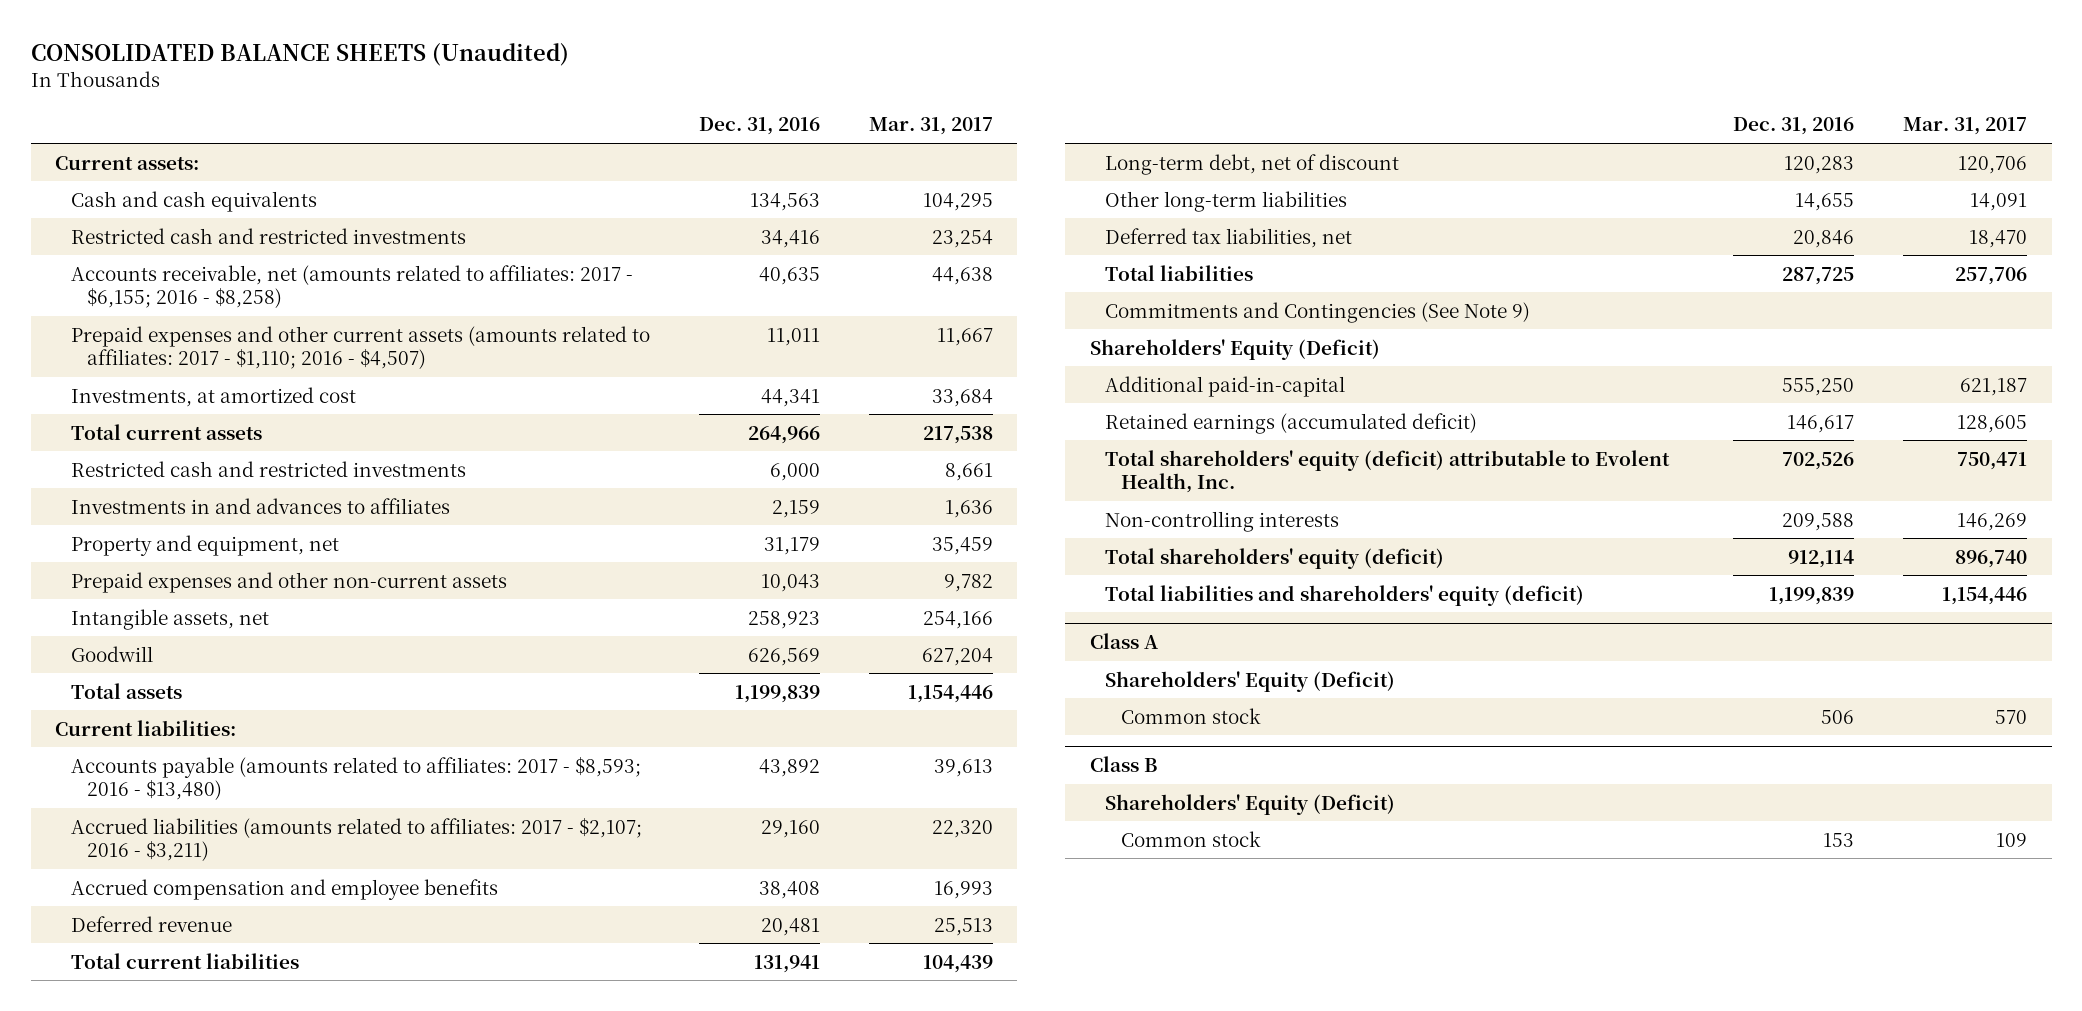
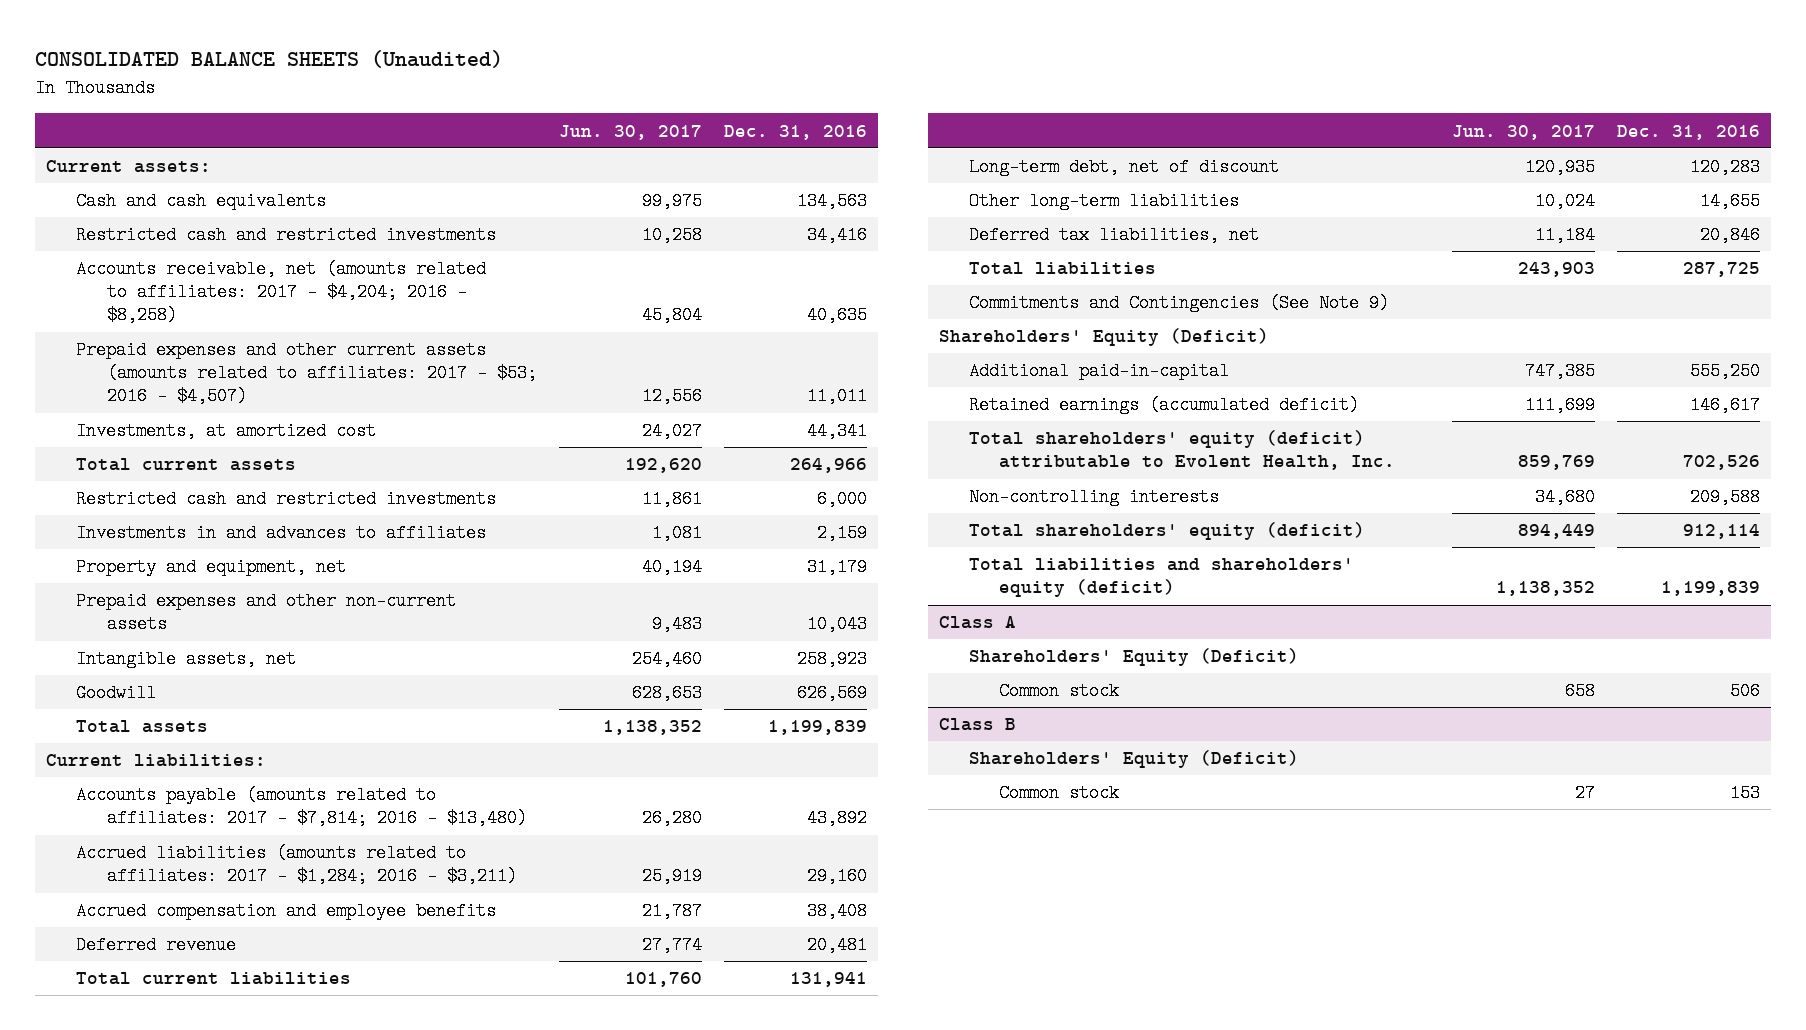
[868,117,993,136] Mar. 31, 2017 -> none
none -> [558,124,702,140] Jun. 30, 2017
[71,264,634,309] Accounts receivable, net (amounts related to affiliates: 2017 - $6,155; 2016 - $8,258) -> [76,260,487,325] Accounts receivable, net (amounts related to affiliates: 2017 - $4,204; 2016 - $8,258)
[71,325,651,370] Prepaid expenses and other current assets (amounts related to affiliates: 2017 - $1,110; 2016 - $4,507) -> [76,341,537,406] Prepaid expenses and other current assets (amounts related to affiliates: 2017 - $53; 2016 - $4,507)
[71,756,642,801] Accounts payable (amounts related to affiliates: 2017 - $8,593; 2016 - $13,480) -> [76,786,527,828] Accounts payable (amounts related to affiliates: 2017 - $7,814; 2016 - $13,480)
[71,817,643,862] Accrued liabilities (amounts related to affiliates: 2017 - $2,107; 2016 - $3,211) -> [76,844,517,886] Accrued liabilities (amounts related to affiliates: 2017 - $1,284; 2016 - $3,211)

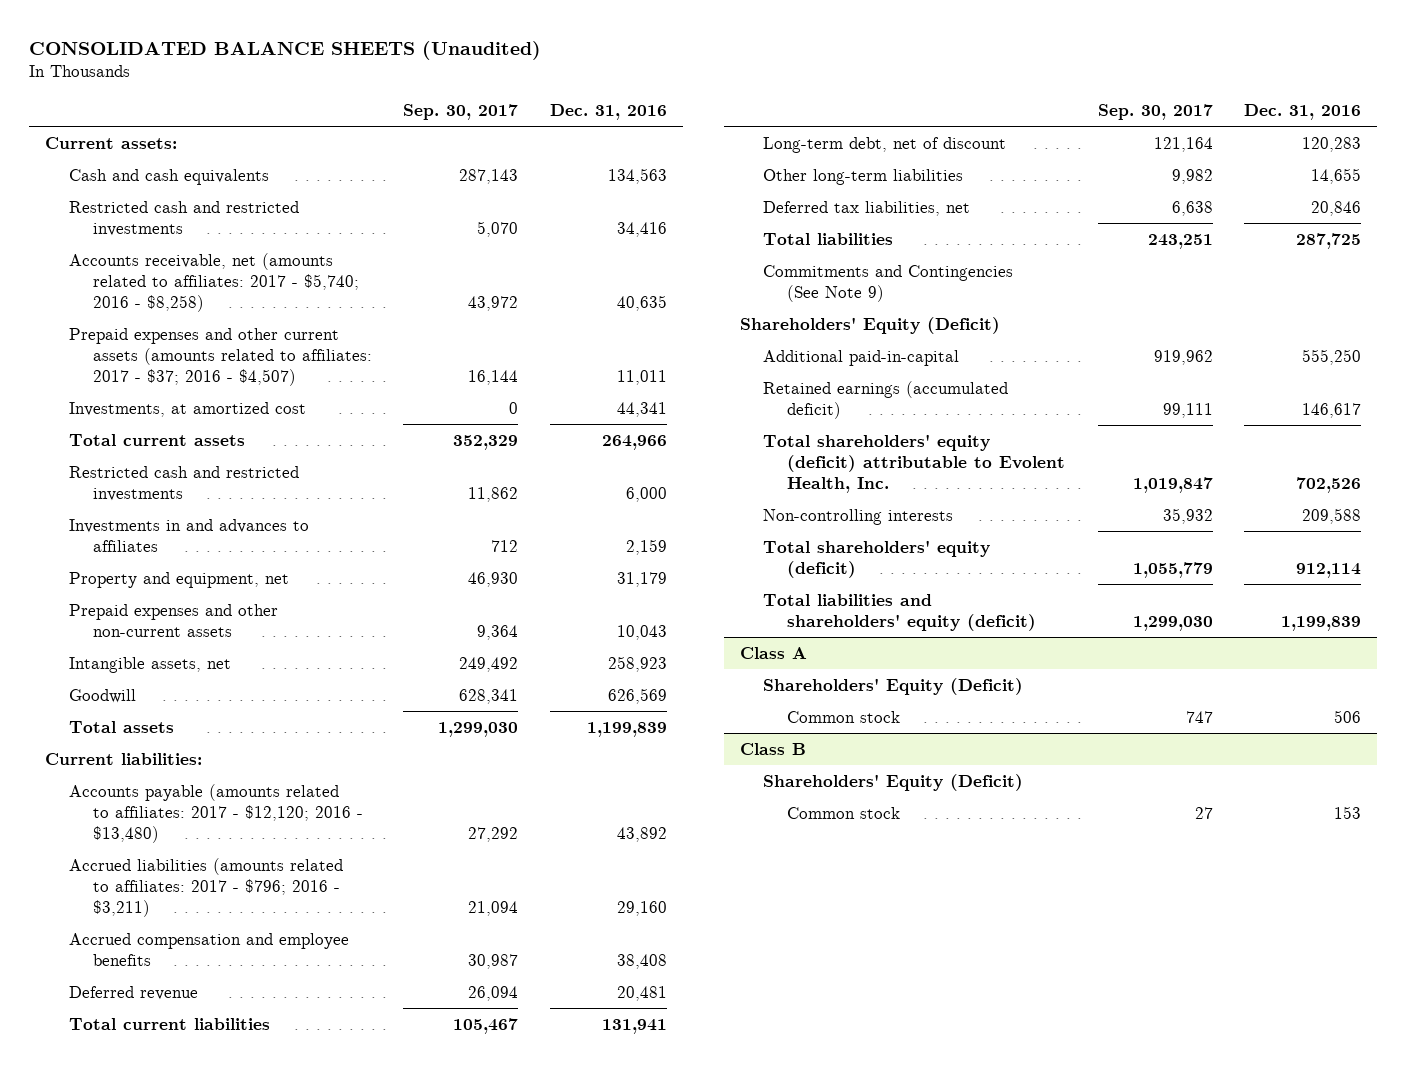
[558,124,702,140] Jun. 30, 2017 -> none
none -> [403,103,519,120] Sep. 30, 2017
[76,260,487,325] Accounts receivable, net (amounts related to affiliates: 2017 - $4,204; 2016 - $8,258) -> [68,252,359,312] Accounts receivable, net (amounts related to affiliates: 2017 - $5,740; 2016 - $8,258)
[76,341,537,406] Prepaid expenses and other current assets (amounts related to affiliates: 2017 - $53; 2016 - $4,507) -> [68,327,372,386] Prepaid expenses and other current assets (amounts related to affiliates: 2017 - $37; 2016 - $4,507)
[76,786,527,828] Accounts payable (amounts related to affiliates: 2017 - $7,814; 2016 - $13,480) -> [68,783,363,843] Accounts payable (amounts related to affiliates: 2017 - $12,120; 2016 - $13,480)
[76,844,517,886] Accrued liabilities (amounts related to affiliates: 2017 - $1,284; 2016 - $3,211) -> [68,857,343,917] Accrued liabilities (amounts related to affiliates: 2017 - $796; 2016 - $3,211)

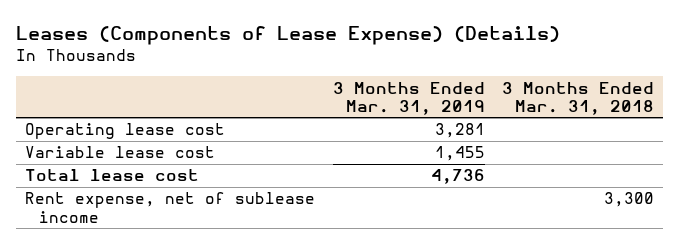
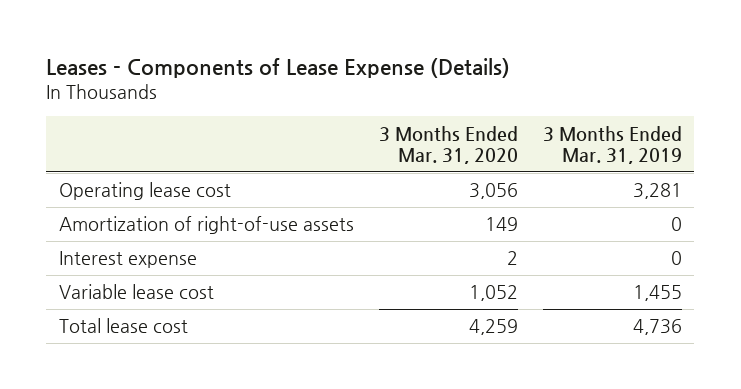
[15,25,560,45] Leases (Components of Lease Expense) (Details) -> [46,58,511,79] Leases - Components of Lease Expense (Details)
[502,81,655,115] 3 Months Ended Mar. 31, 2018 -> none
none -> [378,125,518,164] 3 Months Ended Mar. 31, 2020
none -> [58,216,354,235] Amortization of right-of-use assets
none -> [58,251,197,269] Interest expense
[24,192,315,223] Rent expense, net of sublease income -> none

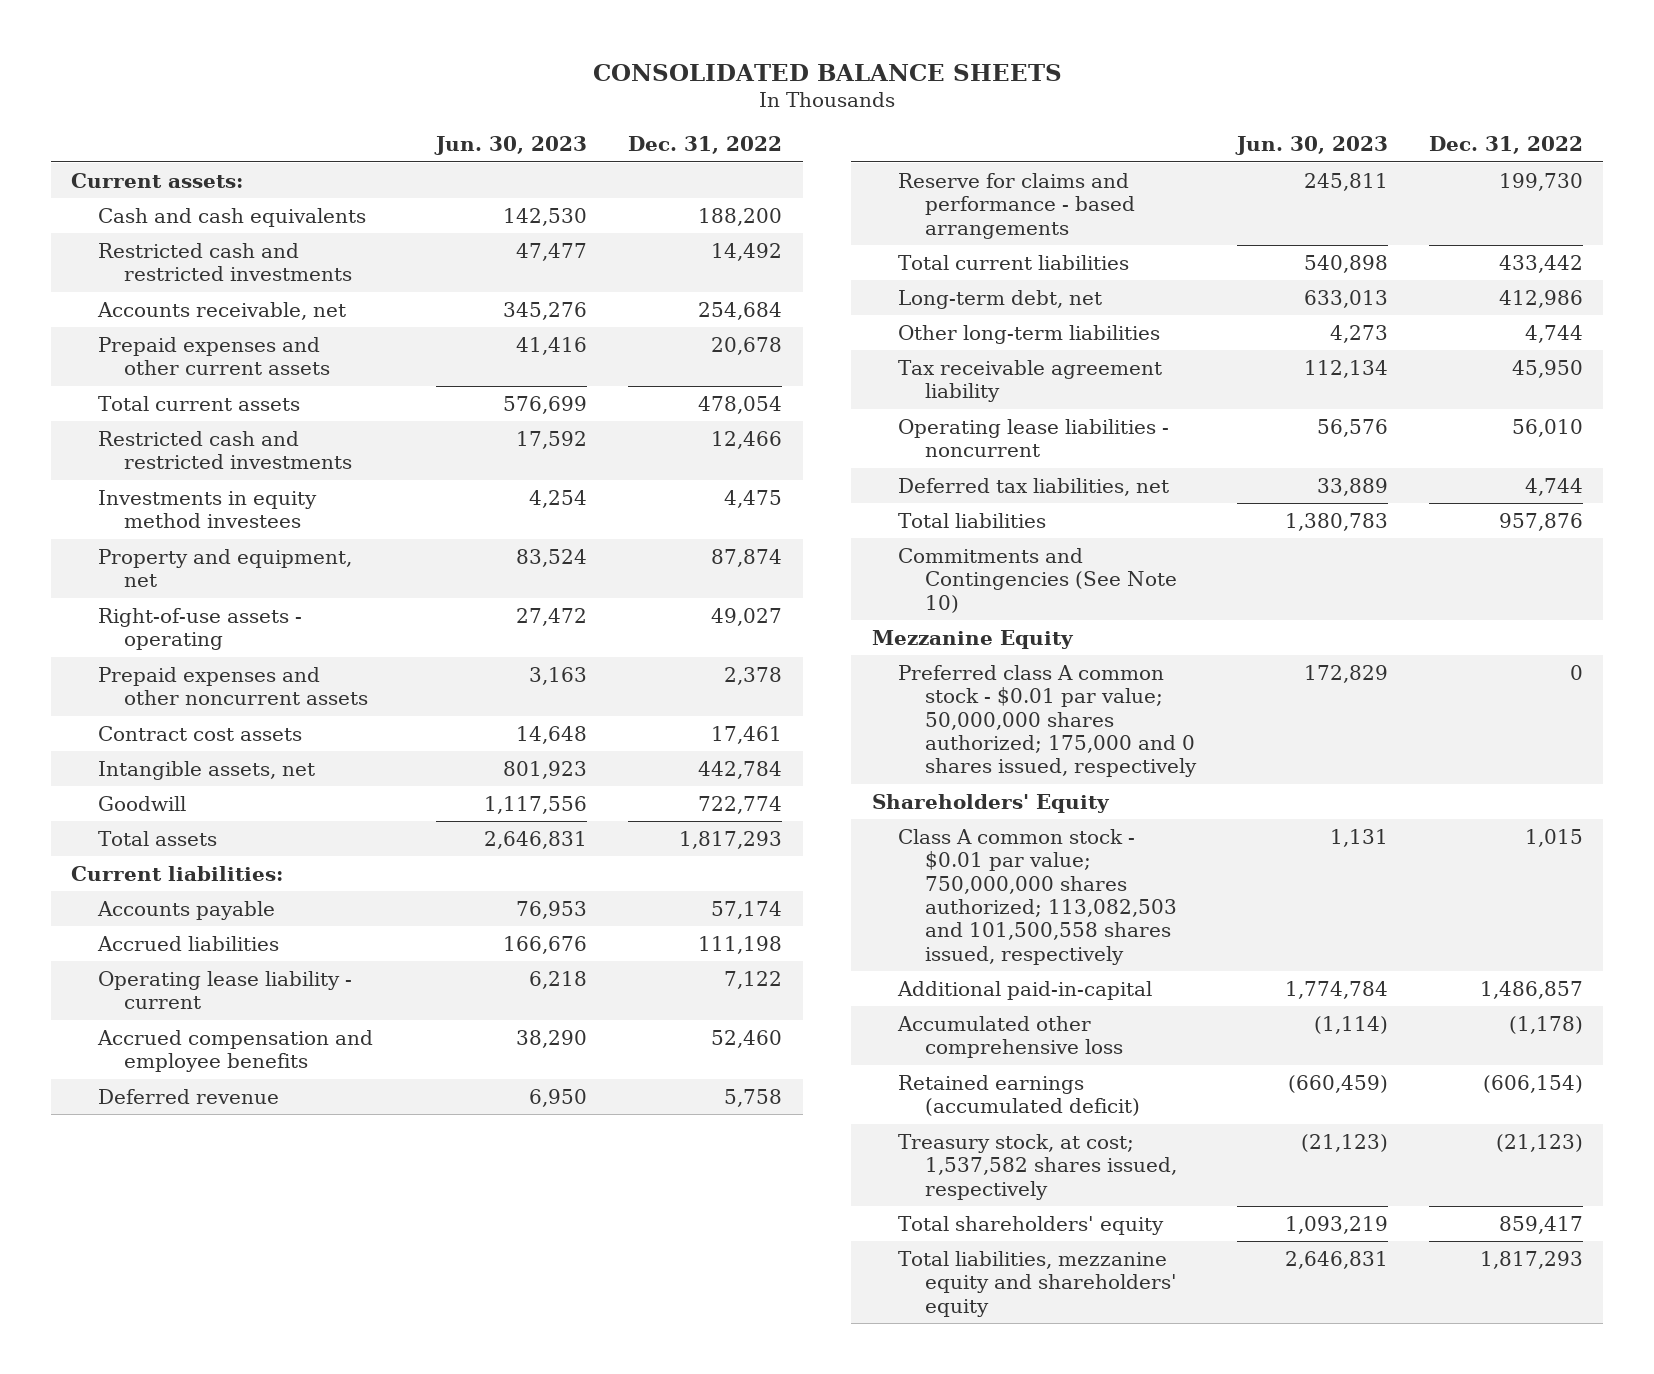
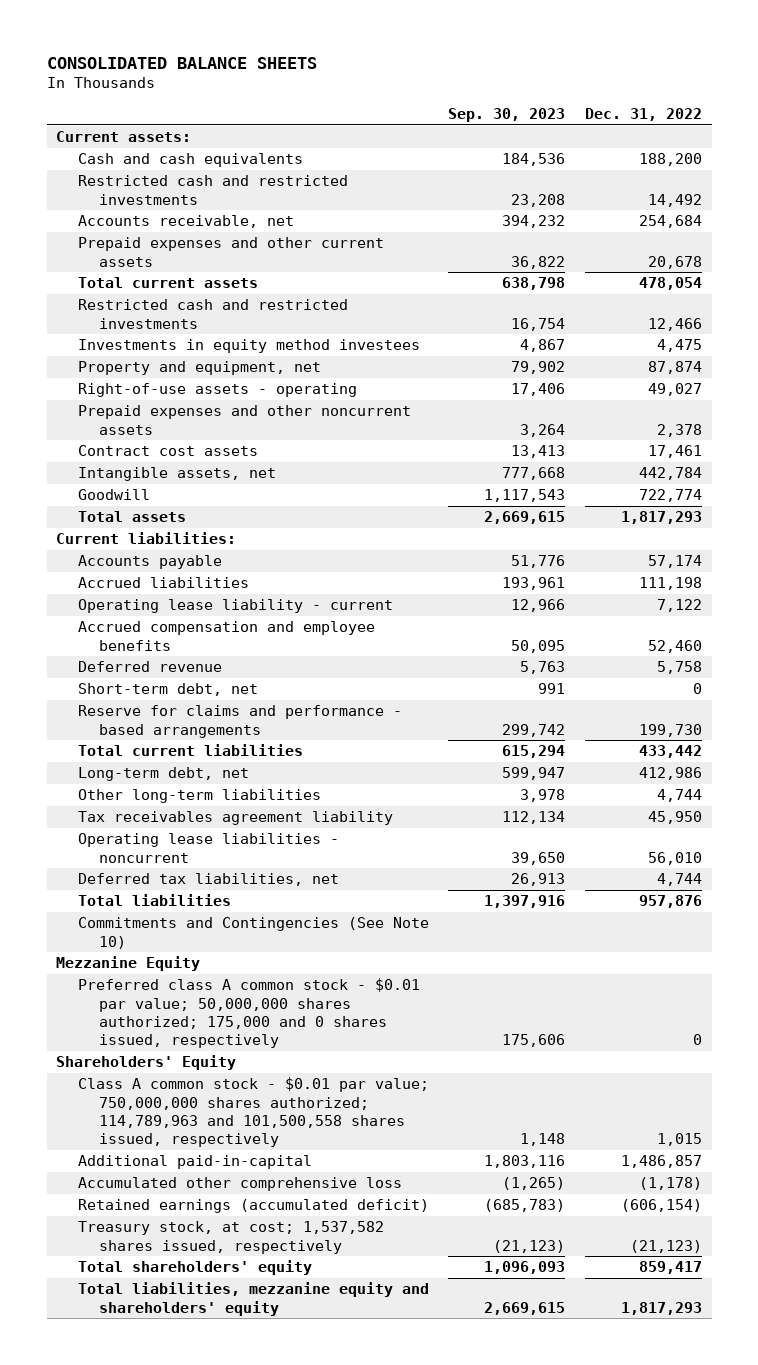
[434,136,588,156] Jun. 30, 2023 -> none
none -> [448,107,566,122] Sep. 30, 2023
none -> [77,683,258,697] Short-term debt, net
[898,359,1163,403] Tax receivable agreement liability -> [77,811,393,826] Tax receivables agreement liability
[898,828,1178,965] Class A common stock - $0.01 par value; 750,000,000 shares authorized; 113,082,503 and 101,500,558 shares issued, respectively -> [77,1077,429,1147] Class A common stock - $0.01 par value; 750,000,000 shares authorized; 114,789,963 and 101,500,558 shares issued, respectively

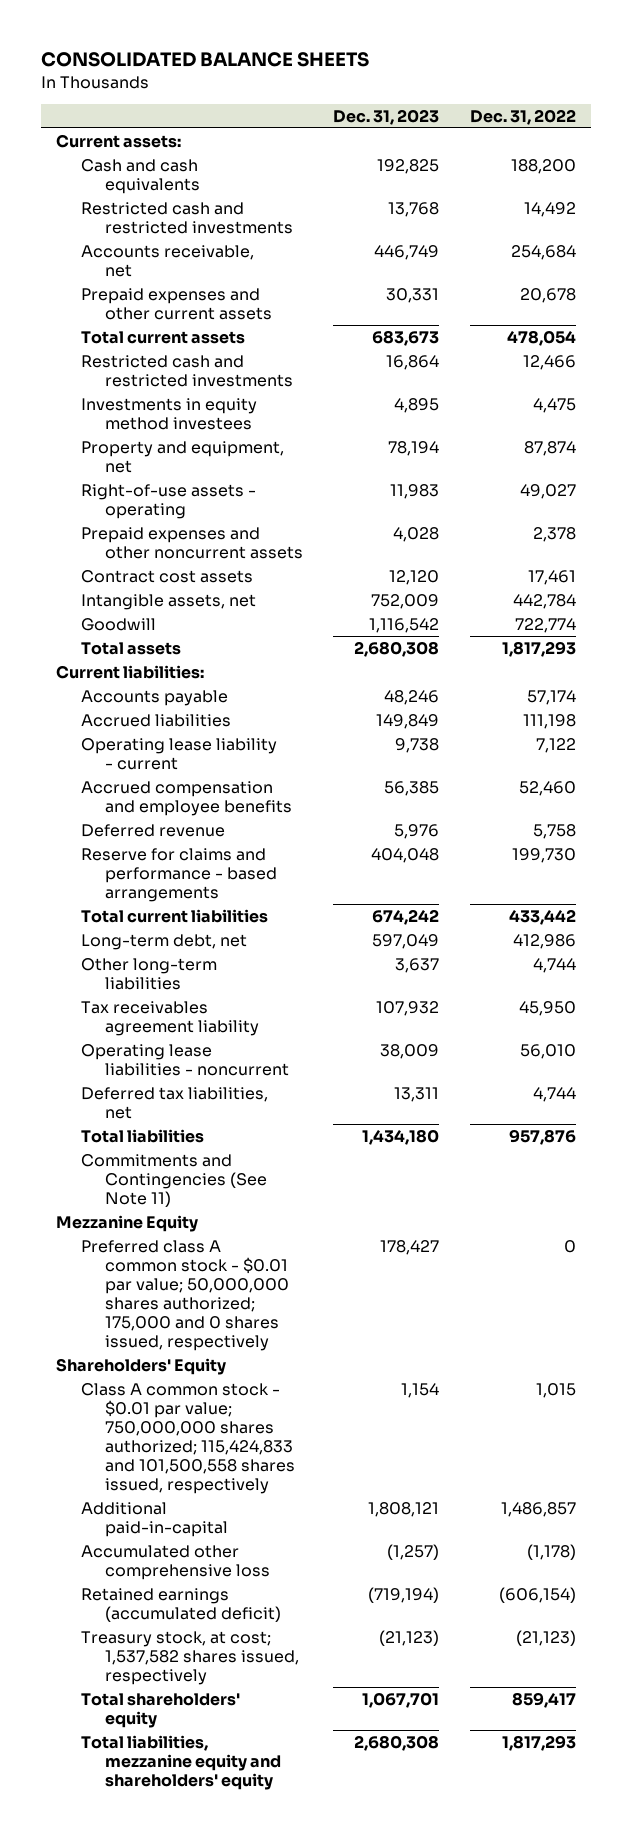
[448,107,566,122] Sep. 30, 2023 -> none
none -> [333,108,440,125] Dec. 31, 2023
[77,683,258,697] Short-term debt, net -> none
[77,917,429,949] Commitments and Contingencies (See Note 10) -> [80,1153,268,1207] Commitments and Contingencies (See Note 11)
[77,1077,429,1147] Class A common stock - $0.01 par value; 750,000,000 shares authorized; 114,789,963 and 101,500,558 shares issued, respectively -> [80,1382,296,1494] Class A common stock - $0.01 par value; 750,000,000 shares authorized; 115,424,833 and 101,500,558 shares issued, respectively

